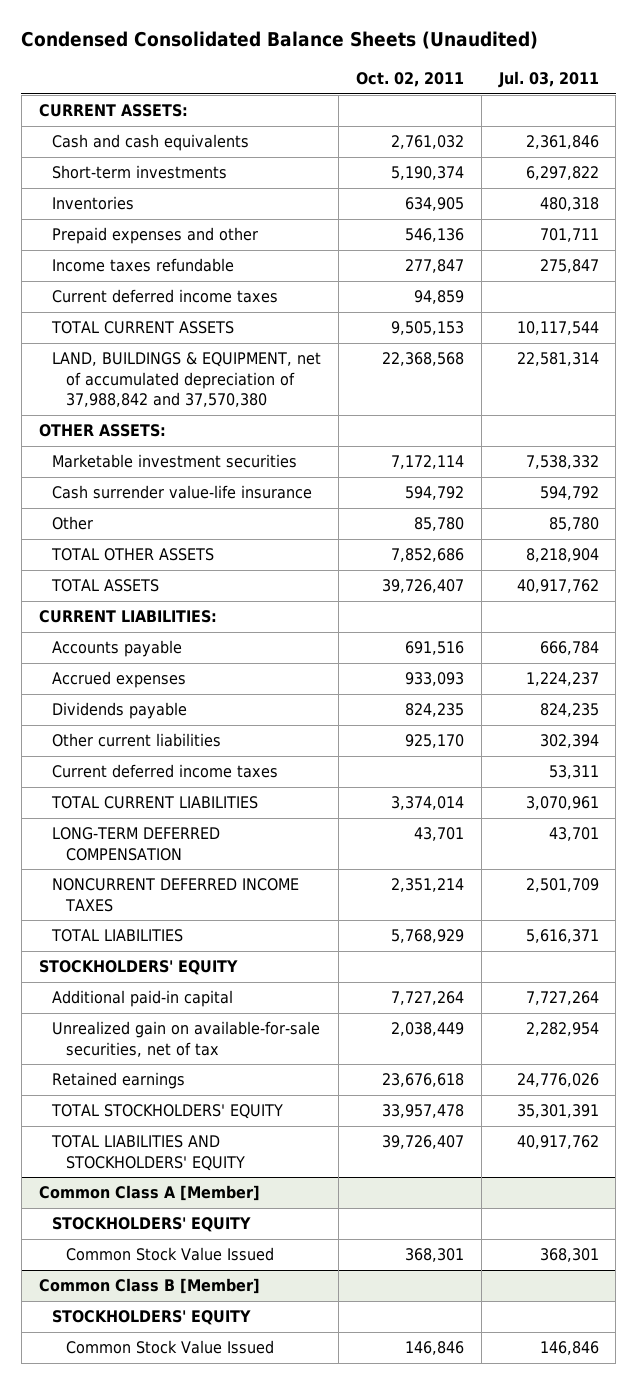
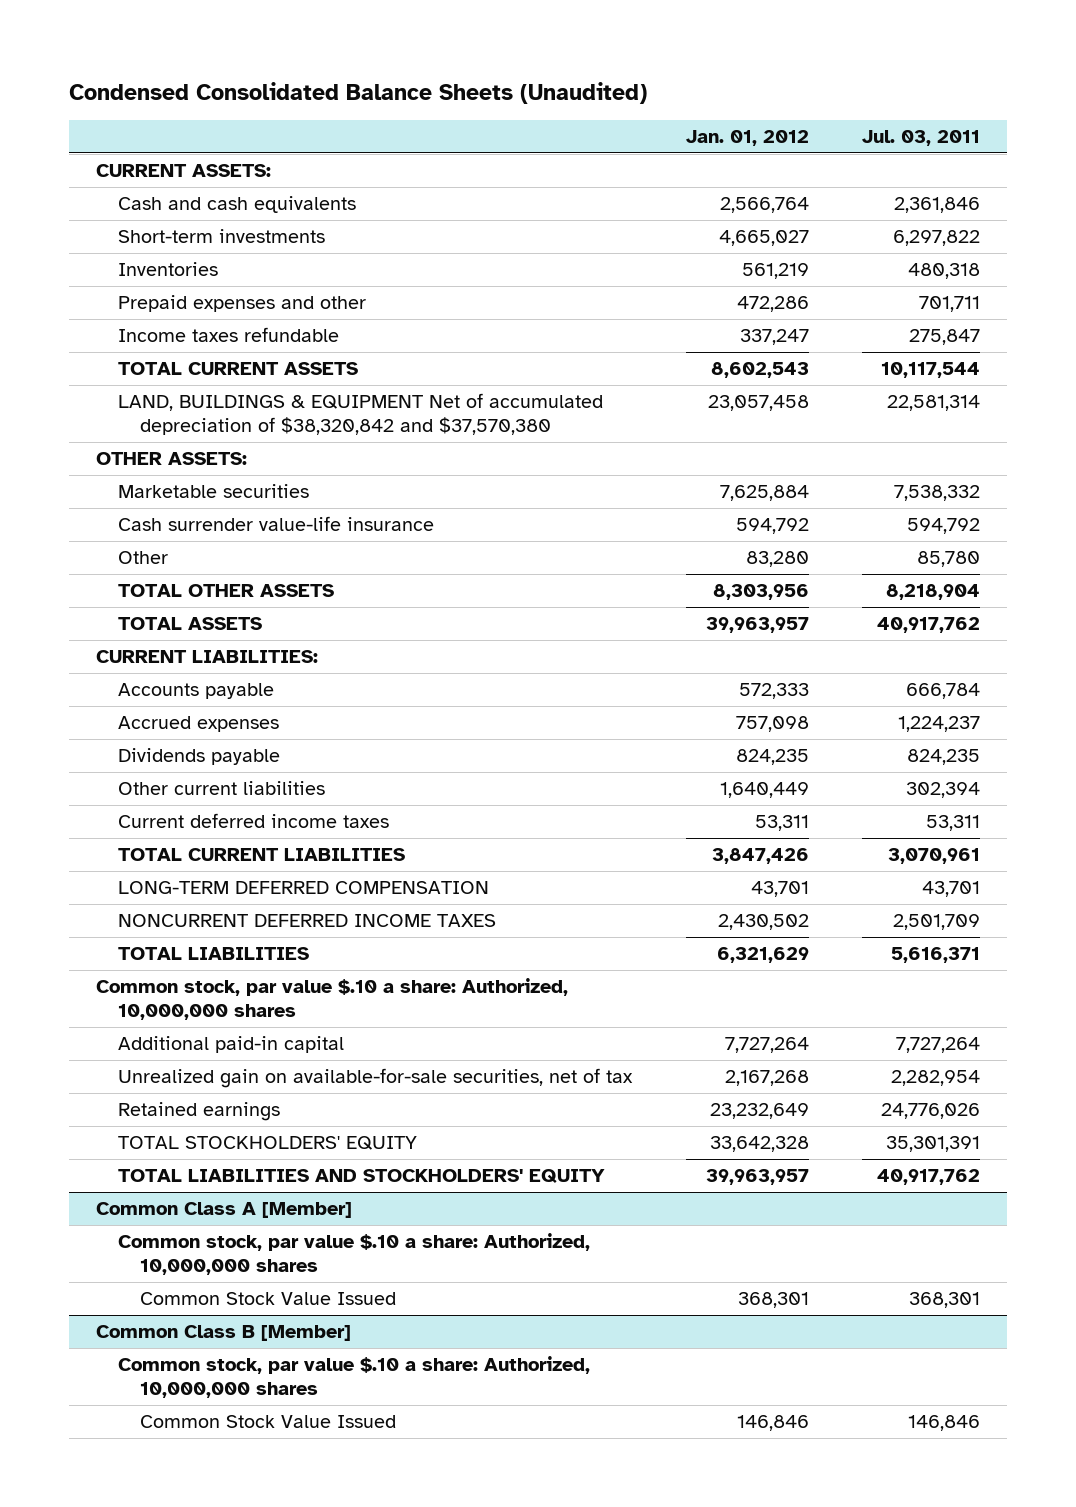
[356,71,465,87] Oct. 02, 2011 -> none
none -> [685,129,809,146] Jan. 01, 2012
[52,289,279,304] Current deferred income taxes -> none
[52,352,322,407] LAND, BUILDINGS & EQUIPMENT, net of accumulated depreciation of 37,988,842 and 37,570,380 -> [117,393,603,435] LAND, BUILDINGS & EQUIPMENT Net of accumulated depreciation of $38,320,842 and $37,570,380
[52,454,298,469] Marketable investment securities -> [117,484,309,499] Marketable securities
[38,960,238,976] STOCKHOLDERS' EQUITY -> none
none -> [95,978,568,1020] Common stock, par value $.10 a share: Authorized, 10,000,000 shares
[52,1217,252,1233] STOCKHOLDERS' EQUITY -> none
none -> [117,1233,590,1275] Common stock, par value $.10 a share: Authorized, 10,000,000 shares
[52,1310,252,1326] STOCKHOLDERS' EQUITY -> none
none -> [117,1356,590,1398] Common stock, par value $.10 a share: Authorized, 10,000,000 shares

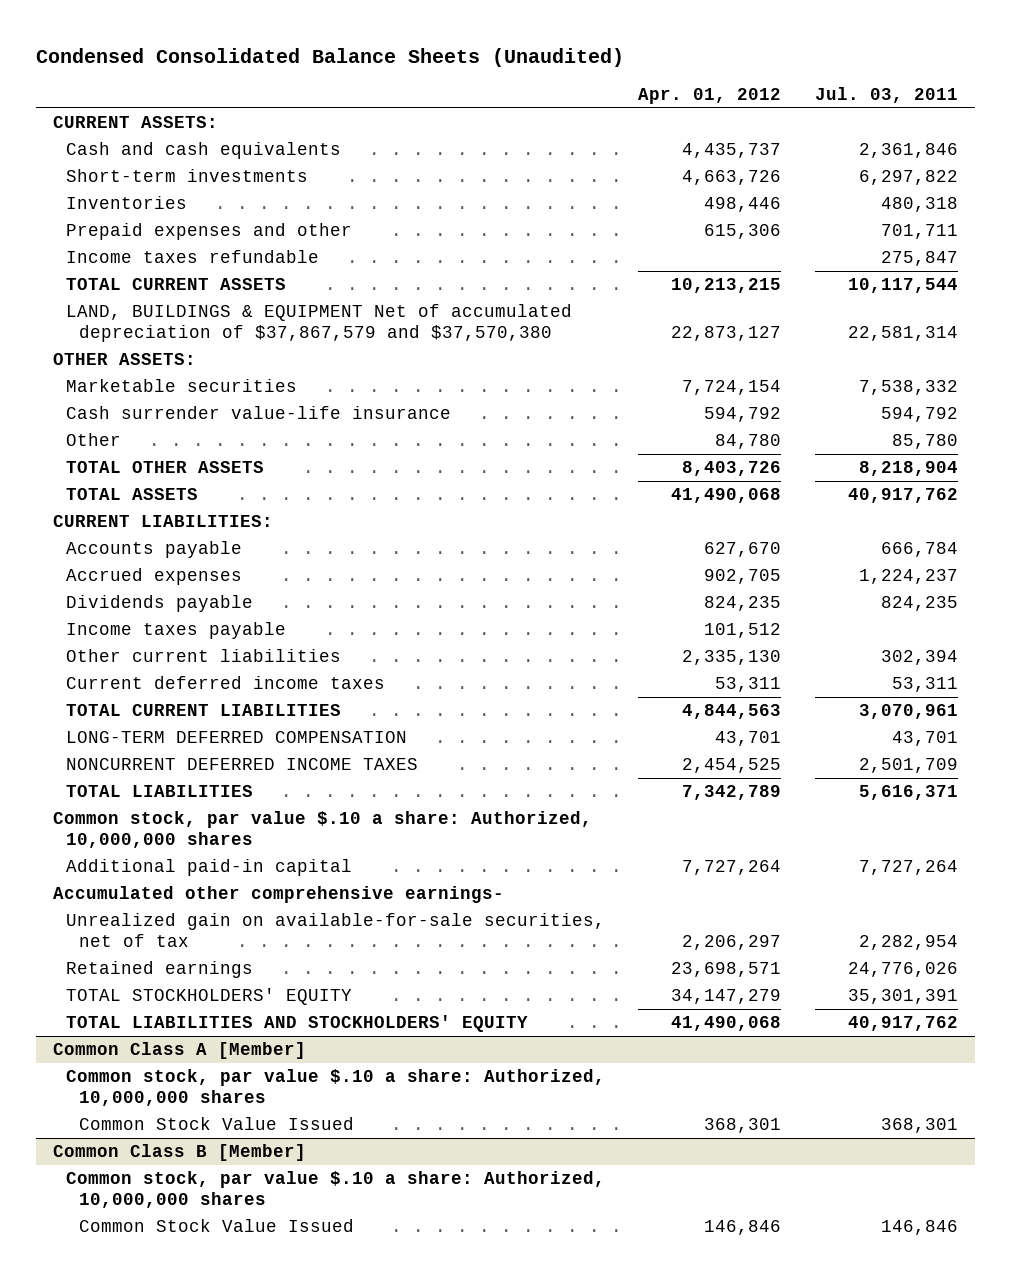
[685,129,809,146] Jan. 01, 2012 -> none
none -> [638,88,782,105] Apr. 01, 2012
[117,393,603,435] LAND, BUILDINGS & EQUIPMENT Net of accumulated depreciation of $38,320,842 and $37,570,380 -> [65,304,572,342] LAND, BUILDINGS & EQUIPMENT Net of accumulated depreciation of $37,867,579 and $37,570,380
none -> [65,622,286,640] Income taxes payable
none -> [52,886,504,904] Accumulated other comprehensive earnings-

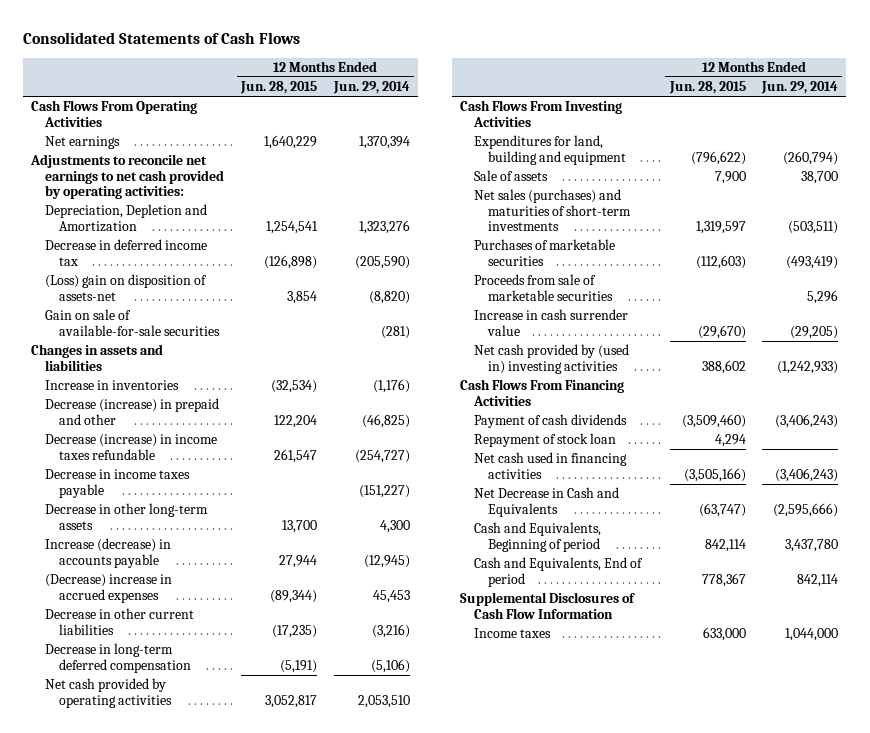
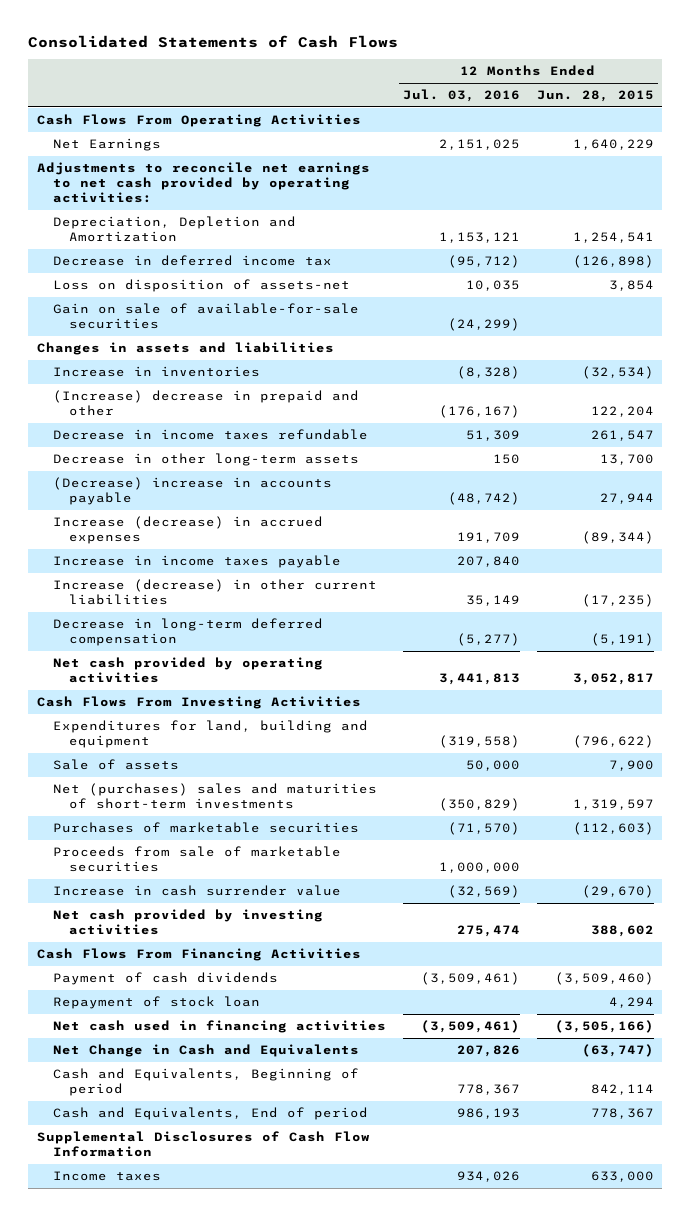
[332,81,410,95] Jun. 29, 2014 -> none
none -> [402,89,520,103] Jul. 03, 2016
[45,136,121,150] Net earnings -> [52,138,161,152] Net Earnings
[45,274,208,301] (Loss) gain on disposition of assets-net -> [52,279,350,293] Loss on disposition of assets-net
[45,469,191,498] Decrease in income taxes payable -> none
[45,398,220,425] Decrease (increase) in prepaid and other -> [52,390,359,417] (Increase) decrease in prepaid and other
[45,434,218,460] Decrease (increase) in income taxes refundable -> [52,429,368,441] Decrease in income taxes refundable
[45,538,172,568] Increase (decrease) in accounts payable -> [52,477,332,506] (Decrease) increase in accounts payable
[45,574,173,603] (Decrease) increase in accrued expenses -> [52,516,323,545] Increase (decrease) in accrued expenses
none -> [52,555,341,569] Increase in income taxes payable
[45,608,195,635] Decrease in other current liabilities -> [52,579,377,606] Increase (decrease) in other current liabilities
[473,189,631,232] Net sales (purchases) and maturities of short-term investments -> [52,783,377,810] Net (purchases) sales and maturities of short-term investments
[473,344,629,374] Net cash provided by (used in) investing activities -> [52,909,323,936] Net cash provided by investing activities
[473,487,619,517] Net Decrease in Cash and Equivalents -> [52,1044,359,1058] Net Change in Cash and Equivalents

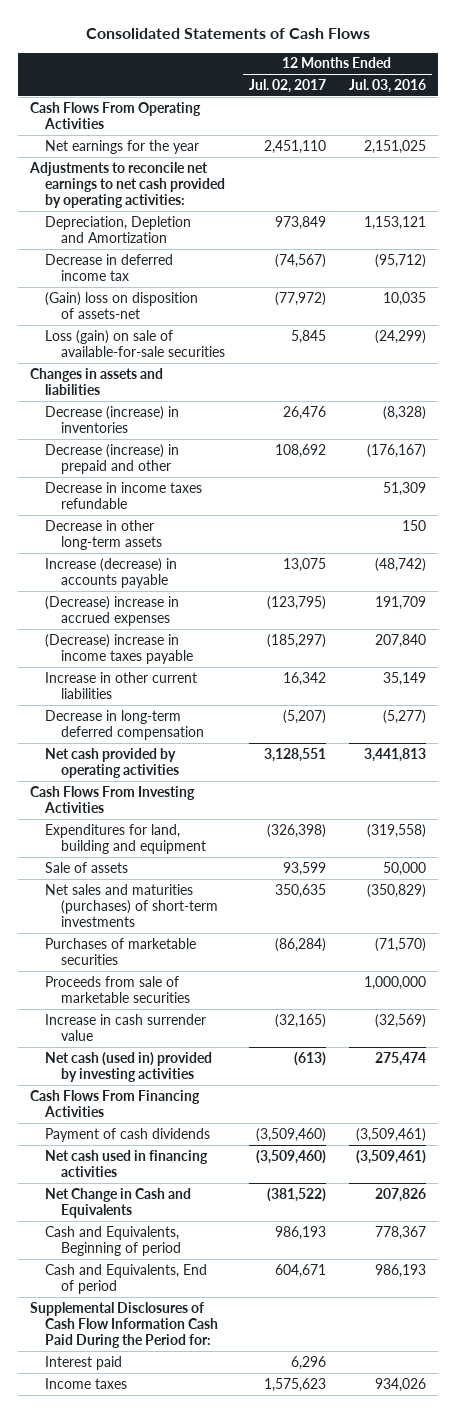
[536,90,654,103] Jun. 28, 2015 -> none
none -> [248,79,326,94] Jul. 02, 2017
[52,138,161,152] Net Earnings -> [45,139,200,154] Net earnings for the year
[52,279,350,293] Loss on disposition of assets-net -> [45,291,199,319] (Gain) loss on disposition of assets-net
[52,303,359,330] Gain on sale of available-for-sale securities -> [45,329,225,357] Loss (gain) on sale of available-for-sale securities
[52,366,260,378] Increase in inventories -> [45,405,180,433] Decrease (increase) in inventories
[52,390,359,417] (Increase) decrease in prepaid and other -> [45,443,180,474] Decrease (increase) in prepaid and other
[52,477,332,506] (Decrease) increase in accounts payable -> [45,557,178,588] Increase (decrease) in accounts payable
[52,516,323,545] Increase (decrease) in accrued expenses -> [45,595,180,626] (Decrease) increase in accrued expenses
[52,555,341,569] Increase in income taxes payable -> [45,633,193,664] (Decrease) increase in income taxes payable
[52,579,377,606] Increase (decrease) in other current liabilities -> [45,671,198,699] Increase in other current liabilities
[52,783,377,810] Net (purchases) sales and maturities of short-term investments -> [45,883,218,927] Net sales and maturities (purchases) of short-term investments
[52,909,323,936] Net cash provided by investing activities -> [45,1051,213,1082] Net cash (used in) provided by investing activities
[52,996,260,1010] Repayment of stock loan -> none
[36,1131,370,1158] Supplemental Disclosures of Cash Flow Information -> [29,1301,219,1348] Supplemental Disclosures of Cash Flow Information Cash Paid During the Period for:
none -> [45,1355,123,1370] Interest paid

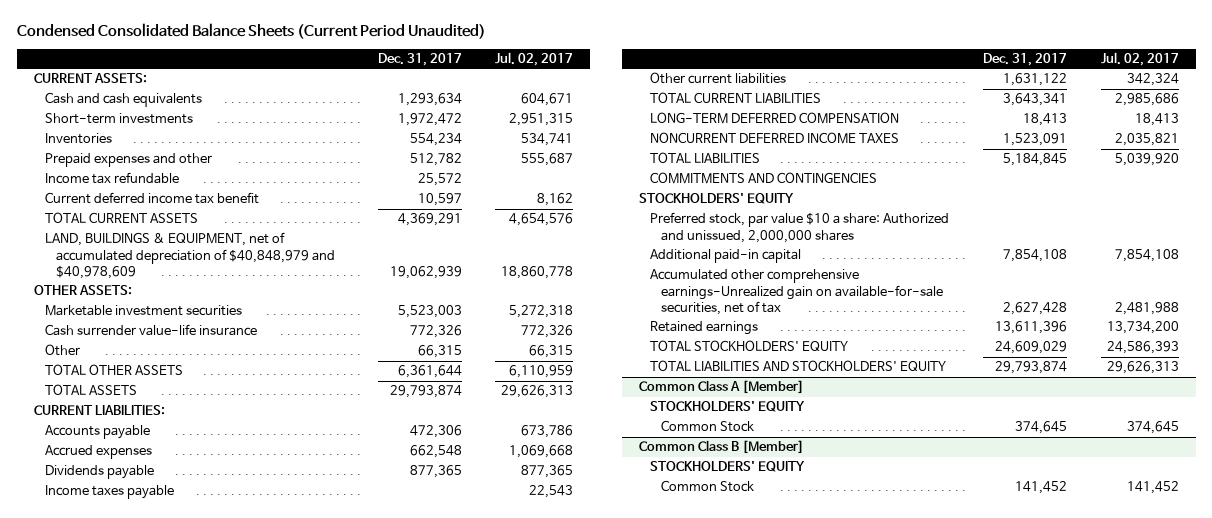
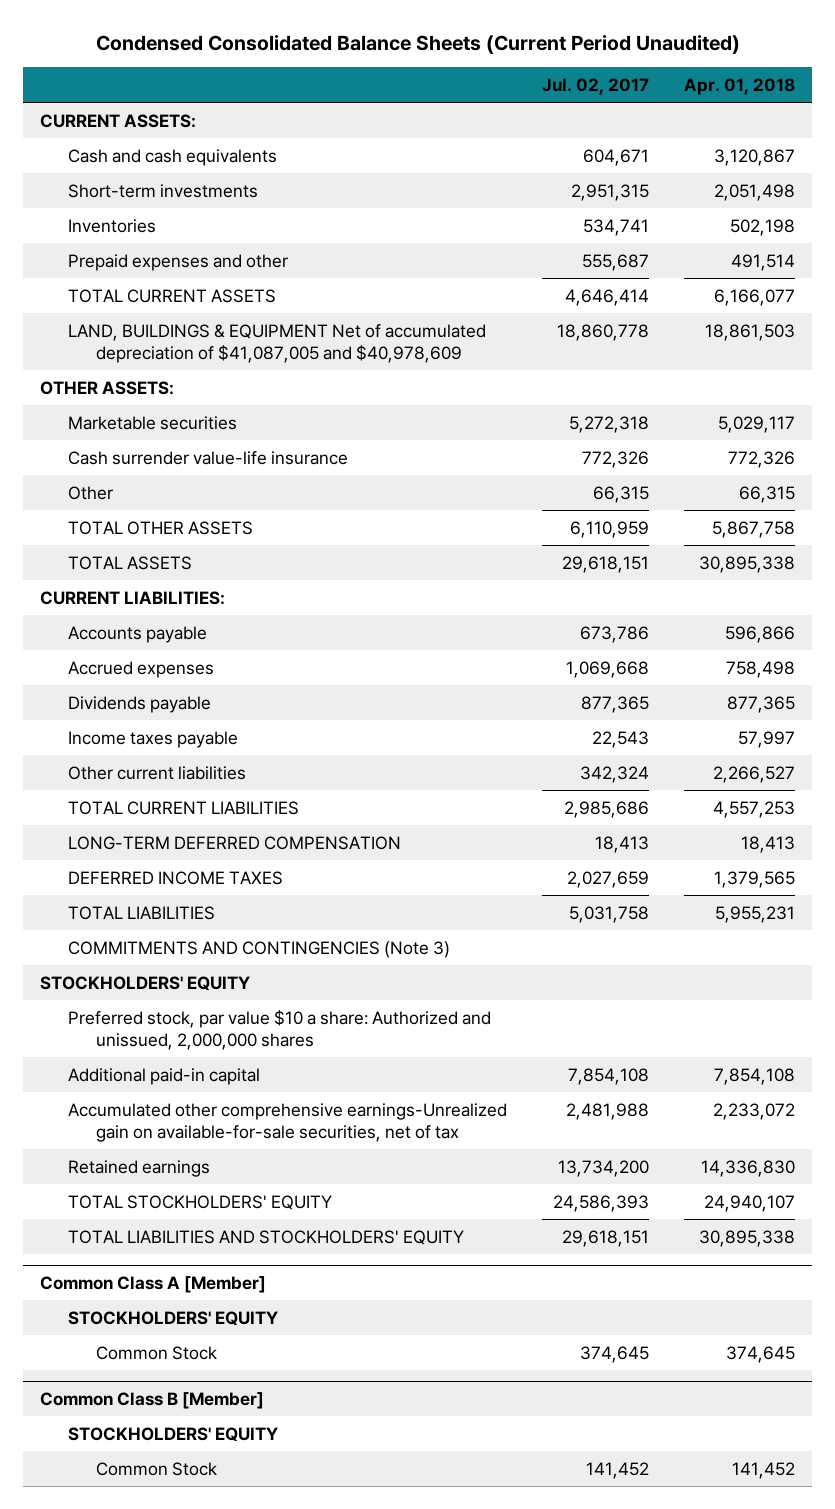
[377,53,462,67] Dec. 31, 2017 -> none
none -> [683,77,795,95] Apr. 01, 2018
[44,172,179,185] Income tax refundable -> none
[44,192,259,205] Current deferred income tax benefit -> none
[509,213,574,227] 4,654,576 -> [565,288,650,306] 4,646,414
[44,232,336,280] LAND, BUILDINGS & EQUIPMENT, net of accumulated depreciation of $40,848,979 and $40,978,609 -> [68,323,487,364] LAND, BUILDINGS & EQUIPMENT Net of accumulated depreciation of $41,087,005 and $40,978,609
[44,305,242,317] Marketable investment securities -> [68,415,238,430] Marketable securities
[501,385,574,399] 29,626,313 -> [562,555,650,573] 29,618,151
[650,132,900,145] NONCURRENT DEFERRED INCOME TAXES -> [68,870,284,885] DEFERRED INCOME TAXES
[1114,133,1179,147] 2,035,821 -> [567,870,650,888] 2,027,659
[1114,153,1179,167] 5,039,920 -> [569,905,650,923] 5,031,758
[650,172,878,185] COMMITMENTS AND CONTINGENCIES -> [68,940,451,958] COMMITMENTS AND CONTINGENCIES (Note 3)
[1106,361,1179,375] 29,626,313 -> [562,1229,650,1247] 29,618,151

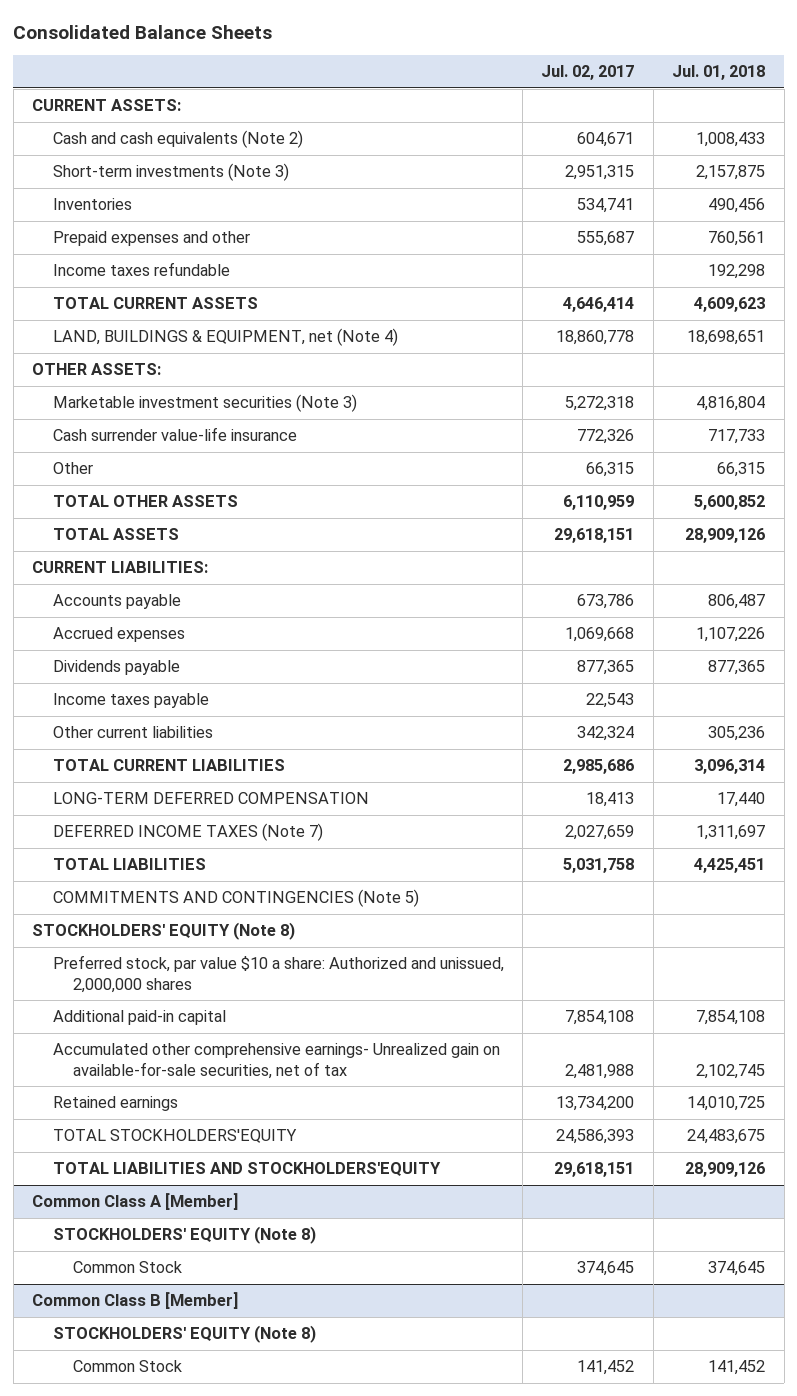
[95,34,740,54] Condensed Consolidated Balance Sheets (Current Period Unaudited) -> [13,24,273,39] Consolidated Balance Sheets
[683,77,795,95] Apr. 01, 2018 -> none
none -> [672,65,766,81] Jul. 01, 2018
[68,148,278,166] Cash and cash equivalents -> [52,130,303,149] Cash and cash equivalents (Note 2)
[68,183,259,198] Short-term investments -> [52,163,289,182] Short-term investments (Note 3)
none -> [52,262,230,277] Income taxes refundable
[68,323,487,364] LAND, BUILDINGS & EQUIPMENT Net of accumulated depreciation of $41,087,005 and $40,978,609 -> [52,328,398,347] LAND, BUILDINGS & EQUIPMENT, net (Note 4)
[68,415,238,430] Marketable securities -> [52,394,357,413] Marketable investment securities (Note 3)
[68,870,284,885] DEFERRED INCOME TAXES -> [52,823,323,842] DEFERRED INCOME TAXES (Note 7)
[68,940,451,958] COMMITMENTS AND CONTINGENCIES (Note 3) -> [52,889,419,908] COMMITMENTS AND CONTINGENCIES (Note 5)
[40,975,251,991] STOCKHOLDERS' EQUITY -> [32,922,296,941] STOCKHOLDERS' EQUITY (Note 8)
[68,1102,508,1143] Accumulated other comprehensive earnings-Unrealized gain on available-for-sale securities, net of tax -> [52,1043,500,1080] Accumulated other comprehensive earnings- Unrealized gain on available-for-sale securities, net of tax
[68,1194,333,1210] TOTAL STOCKHOLDERS' EQUITY -> [52,1129,297,1144] TOTAL STOCKHOLDERS'EQUITY
[68,1229,465,1245] TOTAL LIABILITIES AND STOCKHOLDERS' EQUITY -> [52,1162,441,1177] TOTAL LIABILITIES AND STOCKHOLDERS'EQUITY
[68,1310,279,1326] STOCKHOLDERS' EQUITY -> [52,1226,316,1245] STOCKHOLDERS' EQUITY (Note 8)
[68,1426,279,1442] STOCKHOLDERS' EQUITY -> [52,1325,316,1344] STOCKHOLDERS' EQUITY (Note 8)

